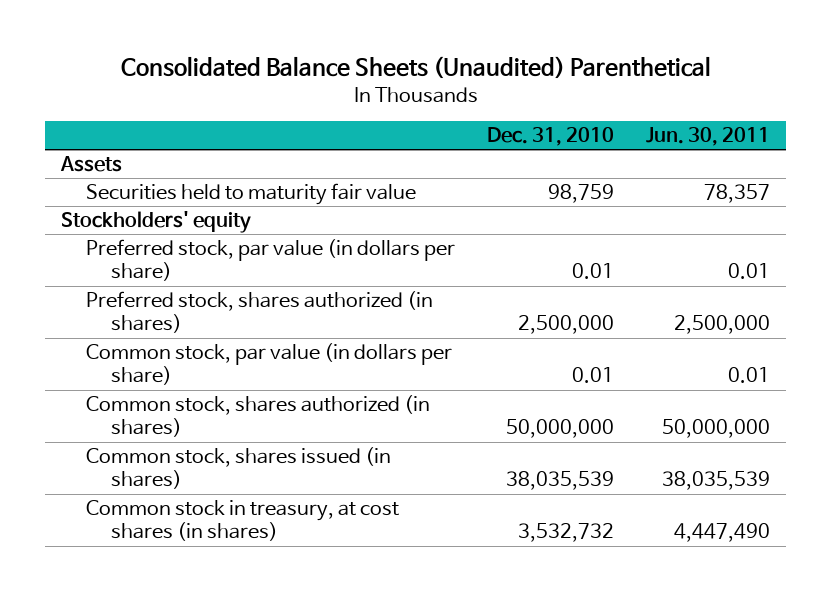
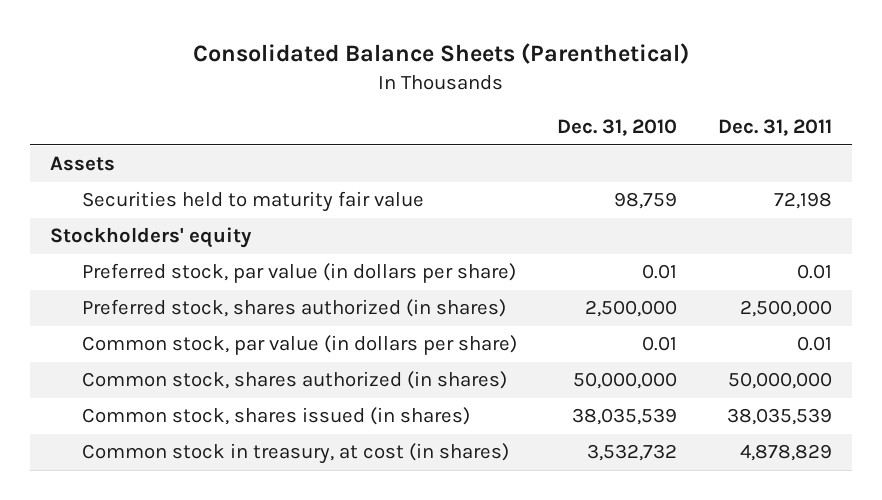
[120,56,711,80] Consolidated Balance Sheets (Unaudited) Parenthetical -> [192,43,689,65] Consolidated Balance Sheets (Parenthetical)
[645,127,770,147] Jun. 30, 2011 -> none
none -> [717,119,832,137] Dec. 31, 2011
[86,500,400,542] Common stock in treasury, at cost shares (in shares) -> [81,443,509,465] Common stock in treasury, at cost (in shares)

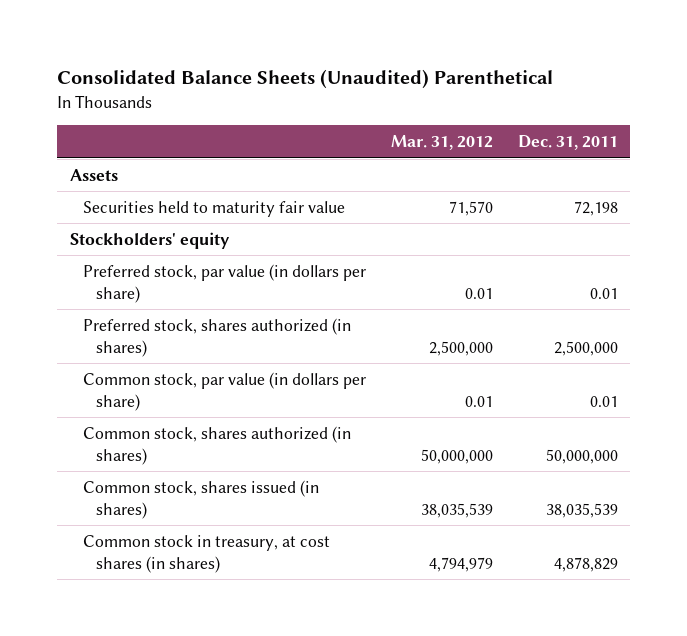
[192,43,689,65] Consolidated Balance Sheets (Parenthetical) -> [57,69,554,90] Consolidated Balance Sheets (Unaudited) Parenthetical
[557,119,678,137] Dec. 31, 2010 -> none
none -> [390,135,493,151] Mar. 31, 2012
[81,443,509,465] Common stock in treasury, at cost (in shares) -> [82,534,330,573] Common stock in treasury, at cost shares (in shares)

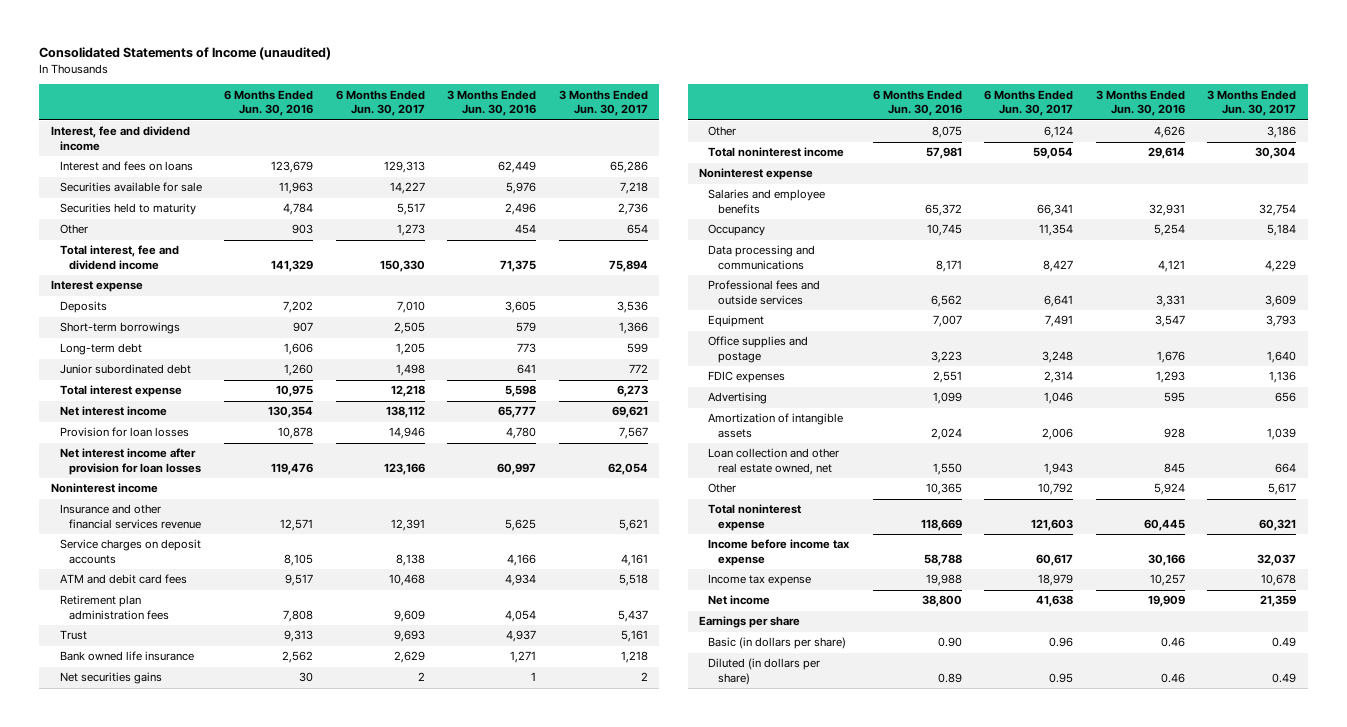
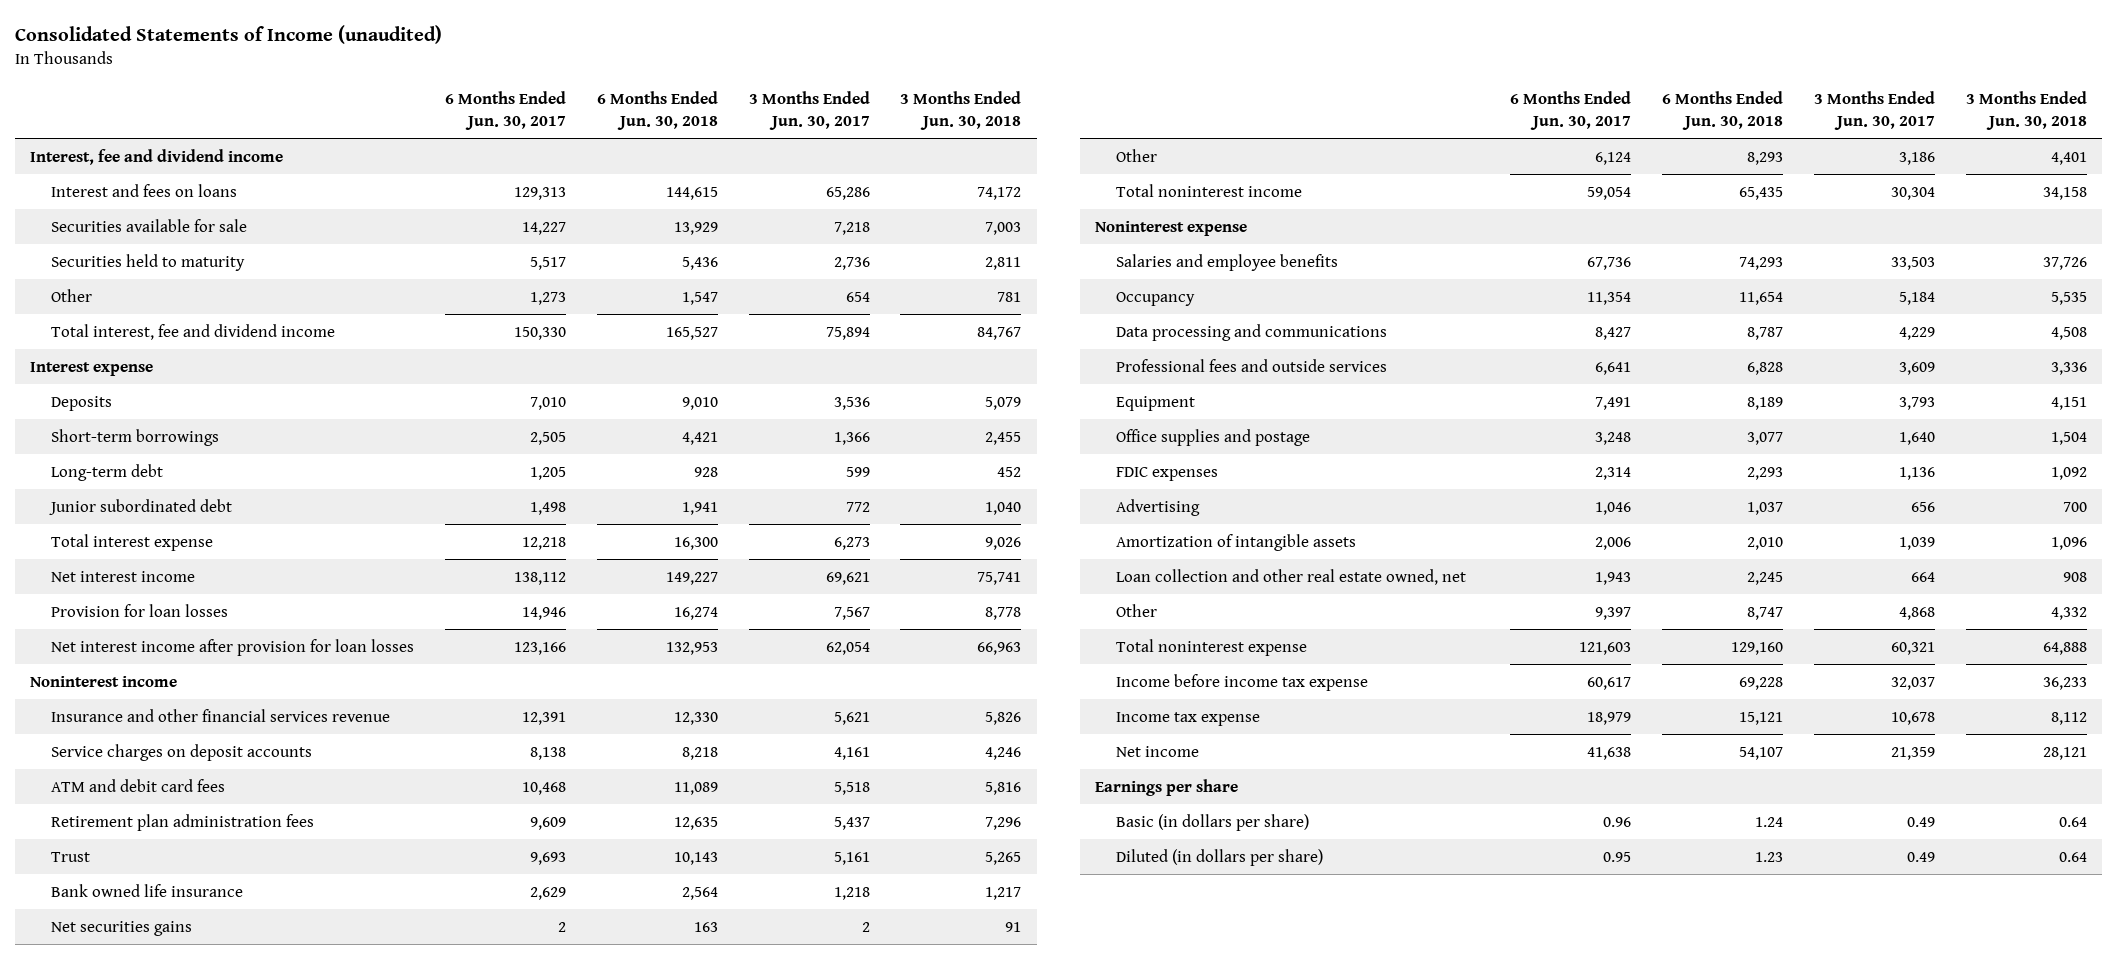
[224,89,314,117] 6 Months Ended Jun. 30, 2016 -> none
[447,89,537,117] 3 Months Ended Jun. 30, 2016 -> none
none -> [596,91,718,131] 6 Months Ended Jun. 30, 2018
none -> [900,91,1022,131] 3 Months Ended Jun. 30, 2018
[1037,204,1074,217] 66,341 -> [1586,256,1631,270] 67,736
[1259,204,1297,217] 32,754 -> [1890,256,1935,270] 33,503
[1038,483,1074,496] 10,792 -> [1594,606,1631,620] 9,397
[1268,483,1297,496] 5,617 -> [1898,606,1935,620] 4,868

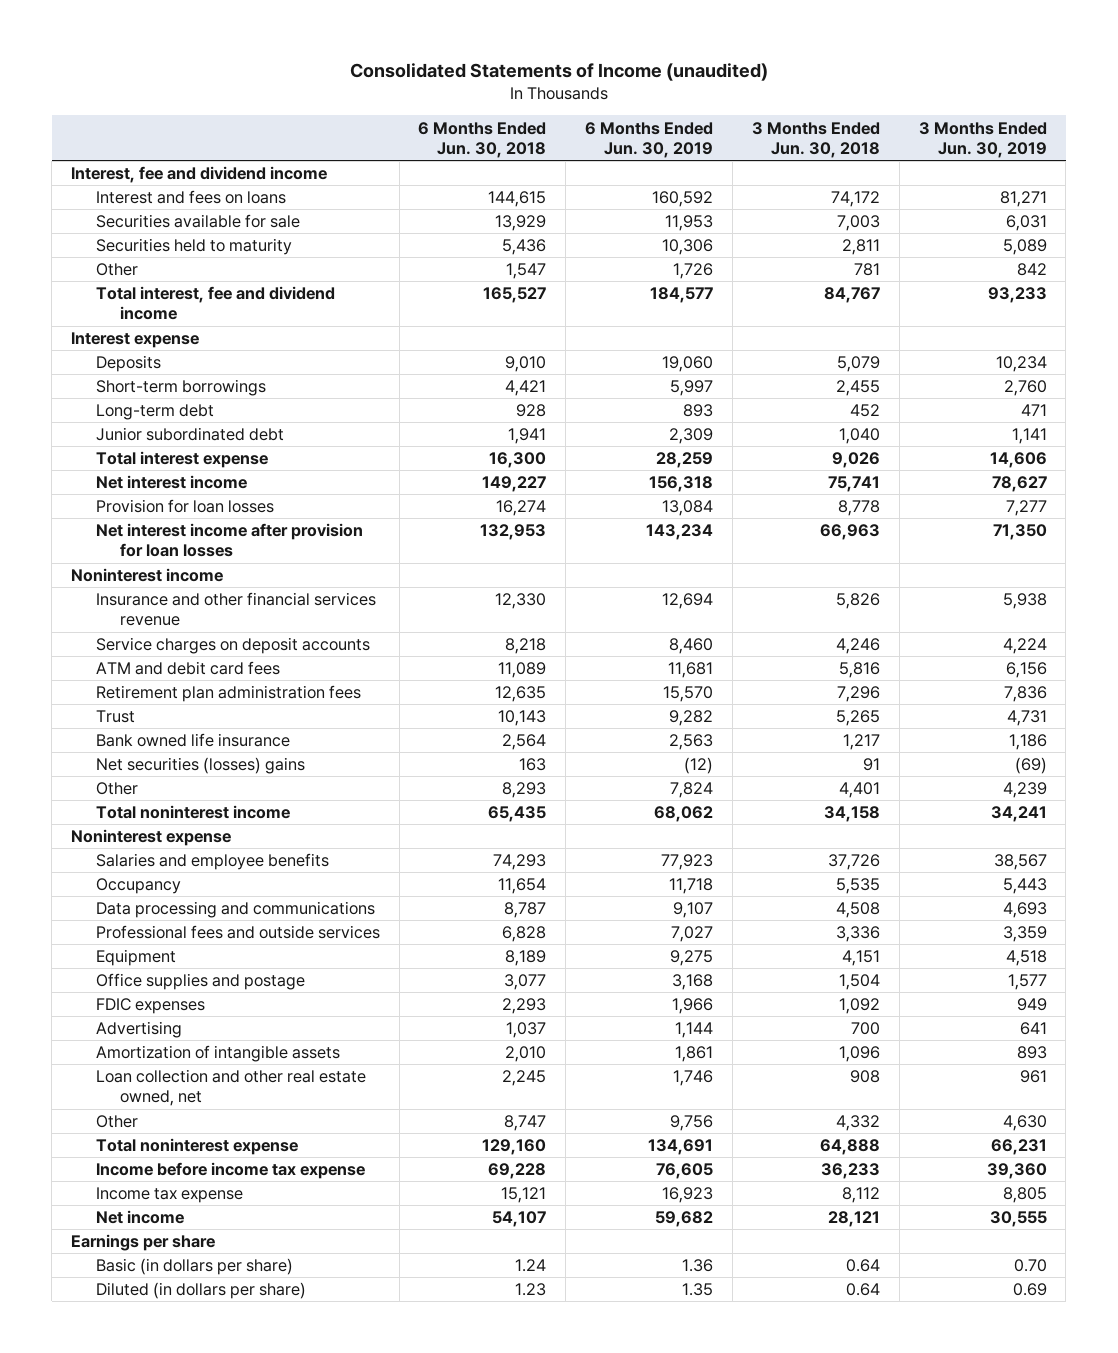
[444,91,566,131] 6 Months Ended Jun. 30, 2017 -> none
[748,91,870,131] 3 Months Ended Jun. 30, 2017 -> none
none -> [585,121,714,158] 6 Months Ended Jun. 30, 2019
none -> [918,121,1047,158] 3 Months Ended Jun. 30, 2019
[50,920,192,936] Net securities gains -> [95,757,305,775] Net securities (losses) gains

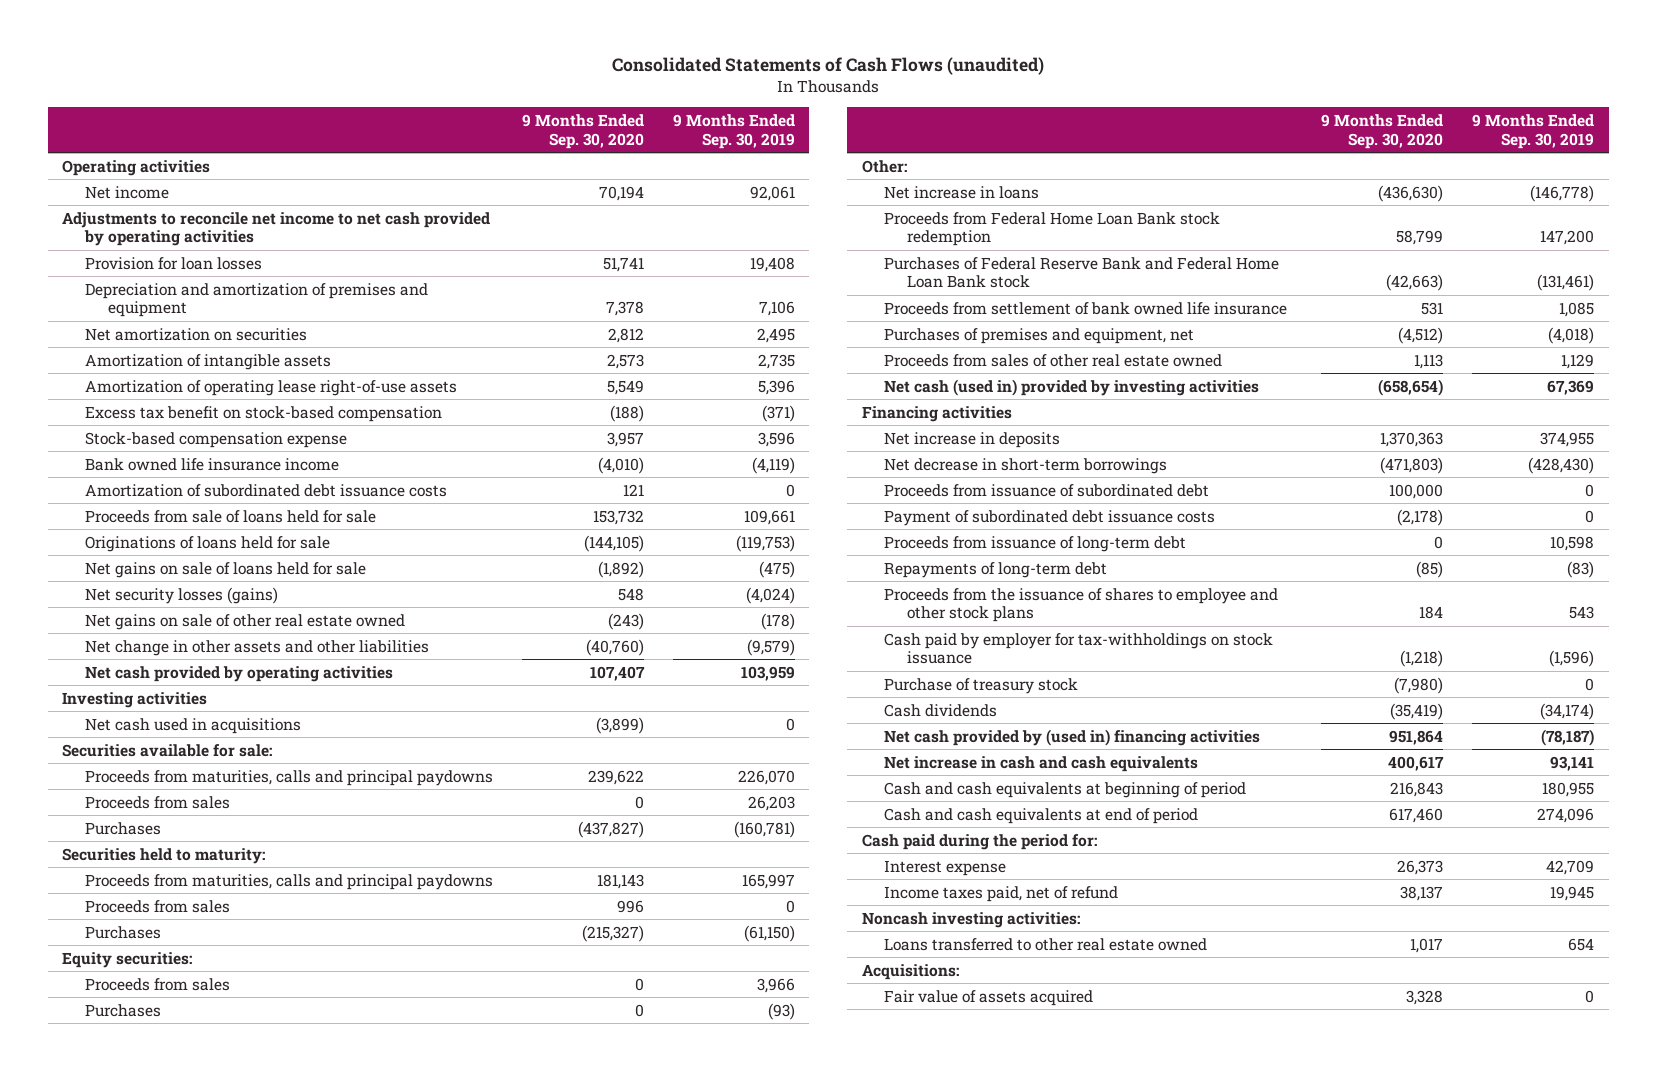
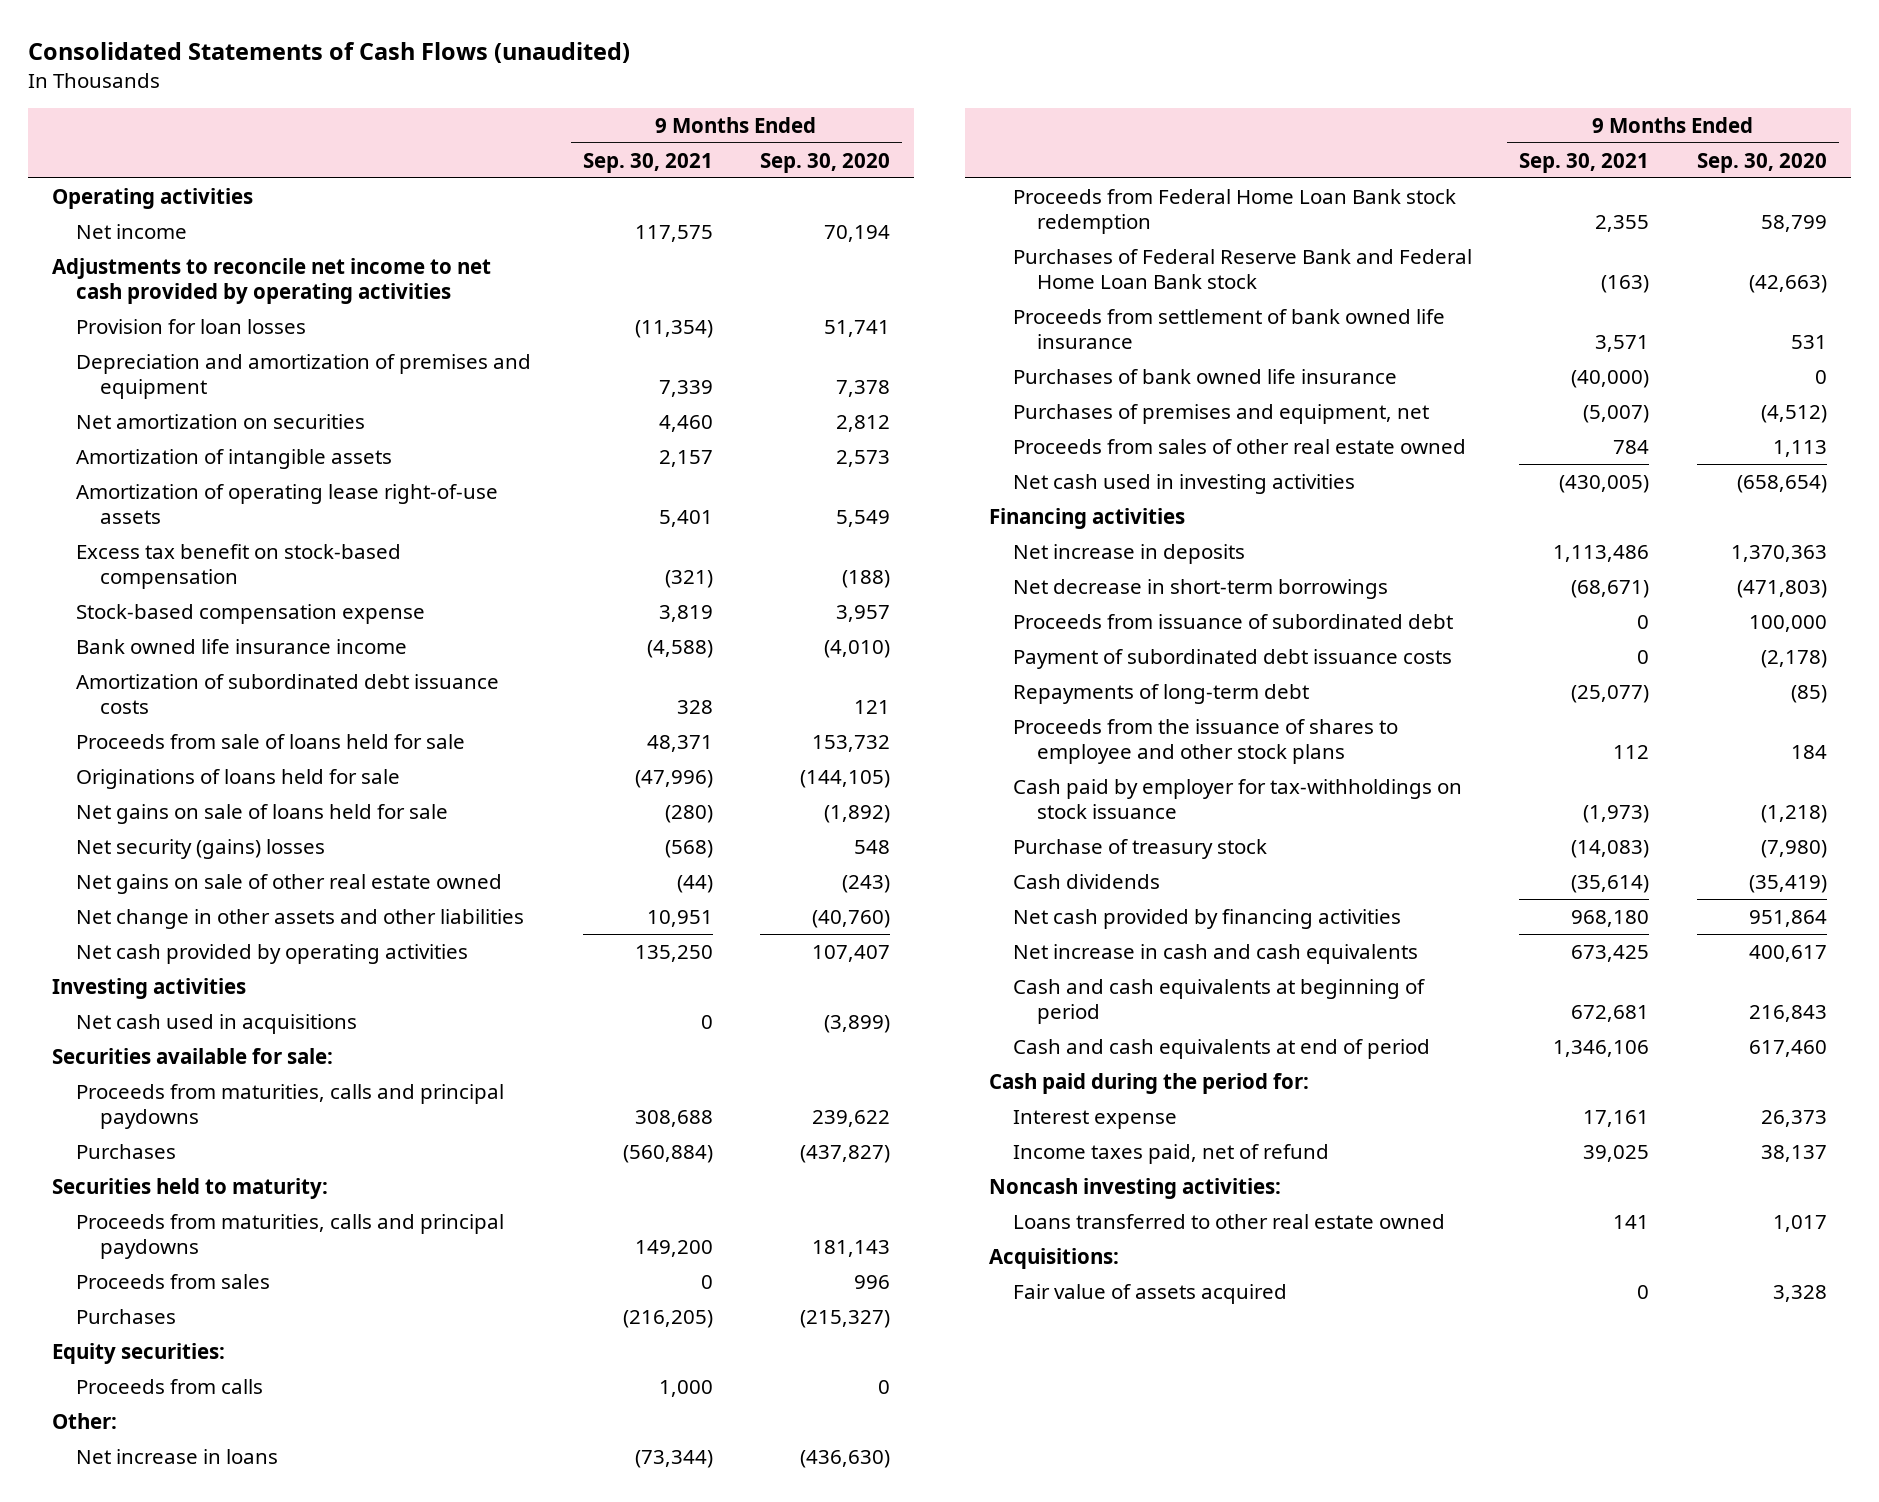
[672,114,795,149] 9 Months Ended Sep. 30, 2019 -> none
none -> [582,152,713,173] Sep. 30, 2021
[84,586,278,604] Net security losses (gains) -> [76,838,326,859] Net security (gains) losses
[84,795,230,809] Proceeds from sales -> none
[84,1003,161,1017] Purchases -> none
[84,977,230,991] Proceeds from sales -> [76,1378,264,1394] Proceeds from calls
none -> [1012,368,1397,384] Purchases of bank owned life insurance
[884,378,1260,396] Net cash (used in) provided by investing activities -> [1012,473,1355,494] Net cash used in investing activities
[884,535,1187,552] Proceeds from issuance of long-term debt -> none
[884,728,1261,746] Net cash provided by (used in) financing activities -> [1012,908,1401,929] Net cash provided by financing activities

